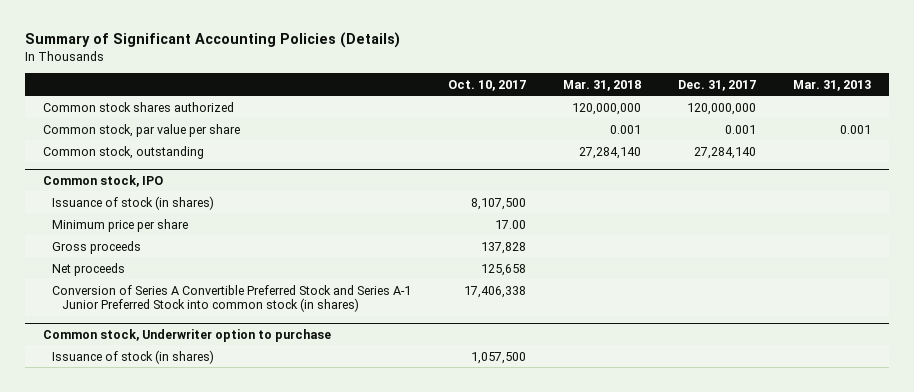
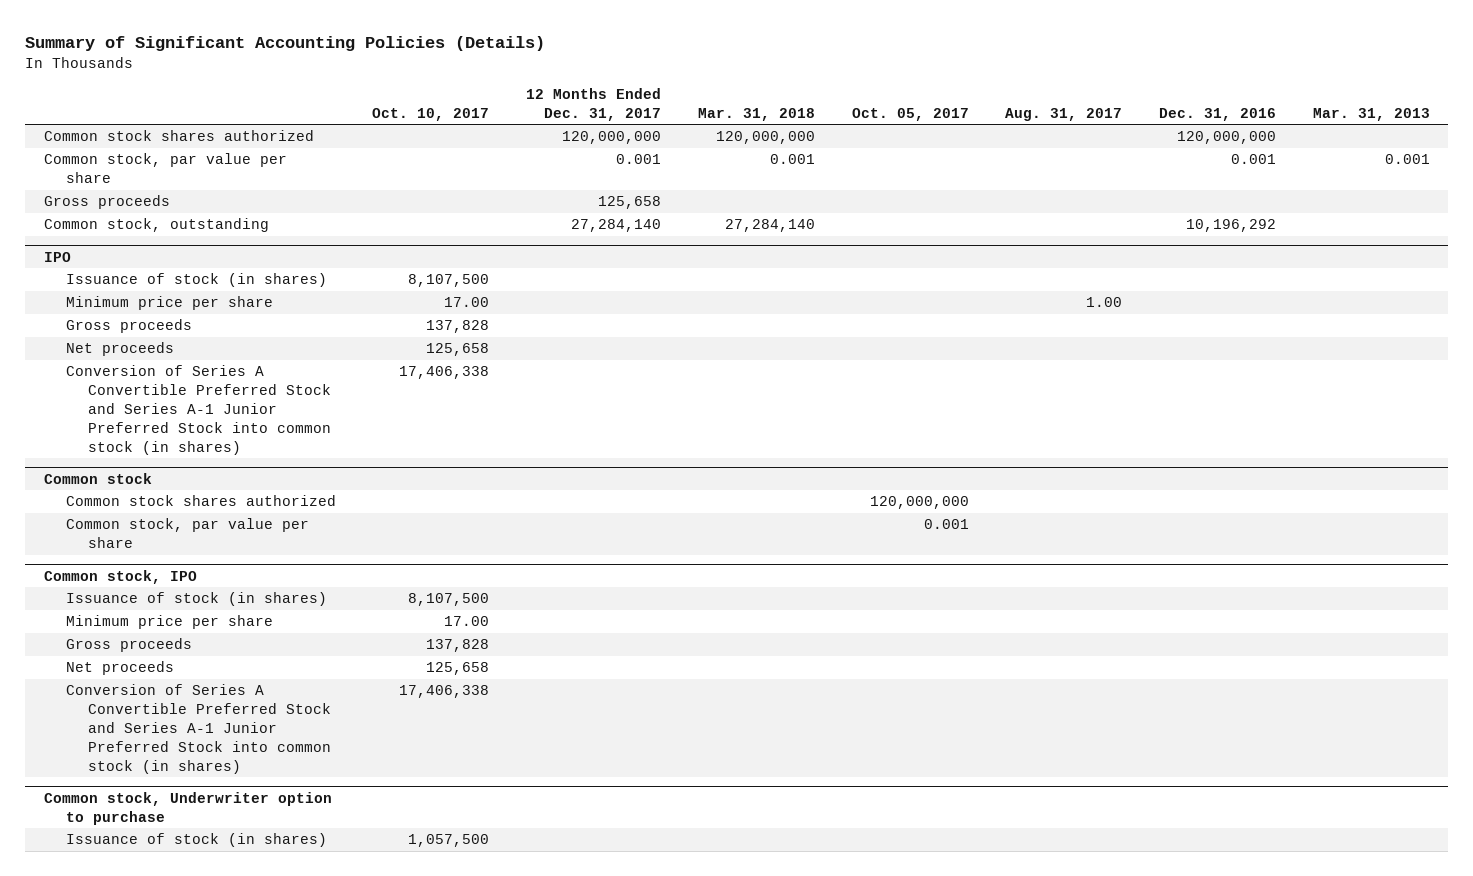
[677,79,756,91] Dec. 31, 2017 -> none
none -> [526,87,662,121] 12 Months Ended Dec. 31, 2017
none -> [851,107,969,121] Oct. 05, 2017
none -> [1005,107,1123,121] Aug. 31, 2017
none -> [1159,107,1277,121] Dec. 31, 2016
none -> [43,195,170,210] Gross proceeds
none -> [43,251,71,262] IPO
none -> [65,273,327,288] Issuance of stock (in shares)
none -> [65,296,273,311] Minimum price per share
none -> [65,319,192,334] Gross proceeds
none -> [65,342,174,357] Net proceeds
none -> [65,365,331,455] Conversion of Series A Convertible Preferred Stock and Series A-1 Junior Preferred Stock into common stock (in shares)
none -> [43,472,152,484] Common stock
none -> [65,495,336,507] Common stock shares authorized
none -> [65,518,309,549] Common stock, par value per share

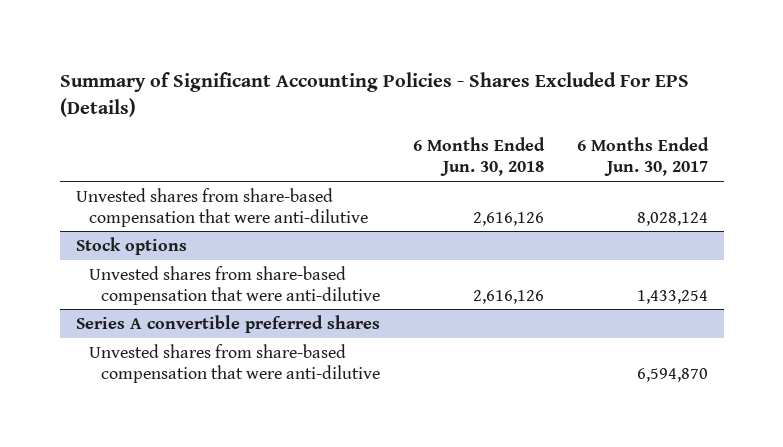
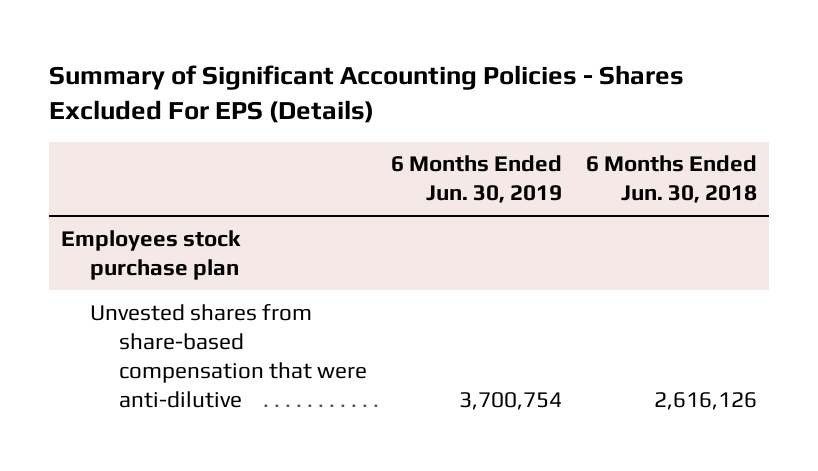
[576,137,709,177] 6 Months Ended Jun. 30, 2017 -> none
none -> [391,155,563,204] 6 Months Ended Jun. 30, 2019
[75,187,368,227] Unvested shares from share-based compensation that were anti-dilutive -> none
[75,236,187,255] Stock options -> [60,229,241,280] Employees stock purchase plan
[75,314,380,333] Series A convertible preferred shares -> none
[88,343,381,383] Unvested shares from share-based compensation that were anti-dilutive -> none

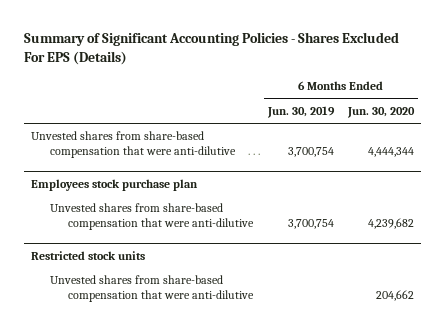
[586,155,758,204] 6 Months Ended Jun. 30, 2018 -> none
none -> [347,106,416,118] Jun. 30, 2020
none -> [31,131,236,159] Unvested shares from share-based compensation that were anti-dilutive
none -> [31,250,146,260] Restricted stock units
none -> [49,275,254,303] Unvested shares from share-based compensation that were anti-dilutive

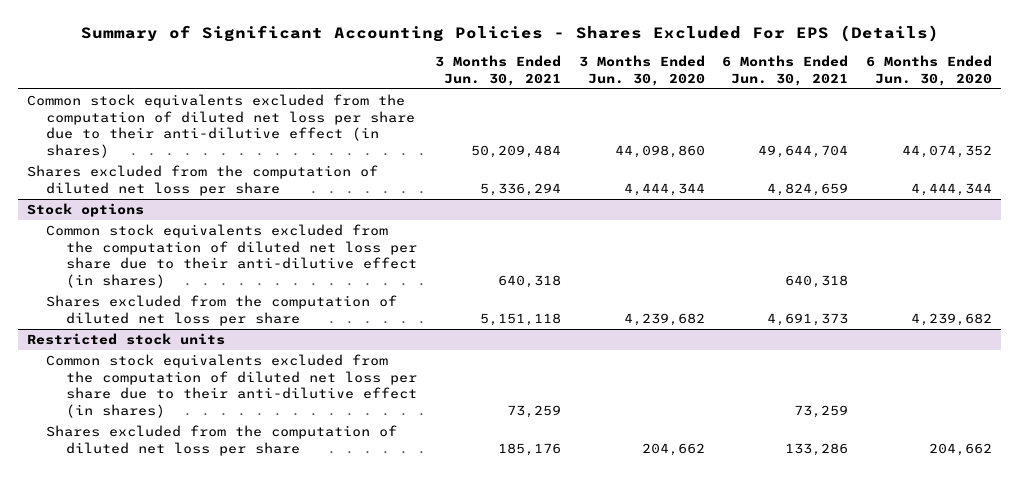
[266,105,335,118] Jun. 30, 2019 -> none
none -> [434,55,561,86] 3 Months Ended Jun. 30, 2021
none -> [578,55,705,86] 3 Months Ended Jun. 30, 2020
none -> [722,55,849,86] 6 Months Ended Jun. 30, 2021
none -> [26,94,416,159] Common stock equivalents excluded from the computation of diluted net loss per share due to their anti-dilutive effect (in shares)
[31,131,236,159] Unvested shares from share-based compensation that were anti-dilutive -> [26,165,378,196] Shares excluded from the computation of diluted net loss per share
[31,178,199,191] Employees stock purchase plan -> [26,203,144,218] Stock options
none -> [46,224,417,289] Common stock equivalents excluded from the computation of diluted net loss per share due to their anti-dilutive effect (in shares)
[49,203,254,231] Unvested shares from share-based compensation that were anti-dilutive -> [46,295,398,326] Shares excluded from the computation of diluted net loss per share
none -> [46,354,417,419] Common stock equivalents excluded from the computation of diluted net loss per share due to their anti-dilutive effect (in shares)
[49,275,254,303] Unvested shares from share-based compensation that were anti-dilutive -> [46,425,398,456] Shares excluded from the computation of diluted net loss per share

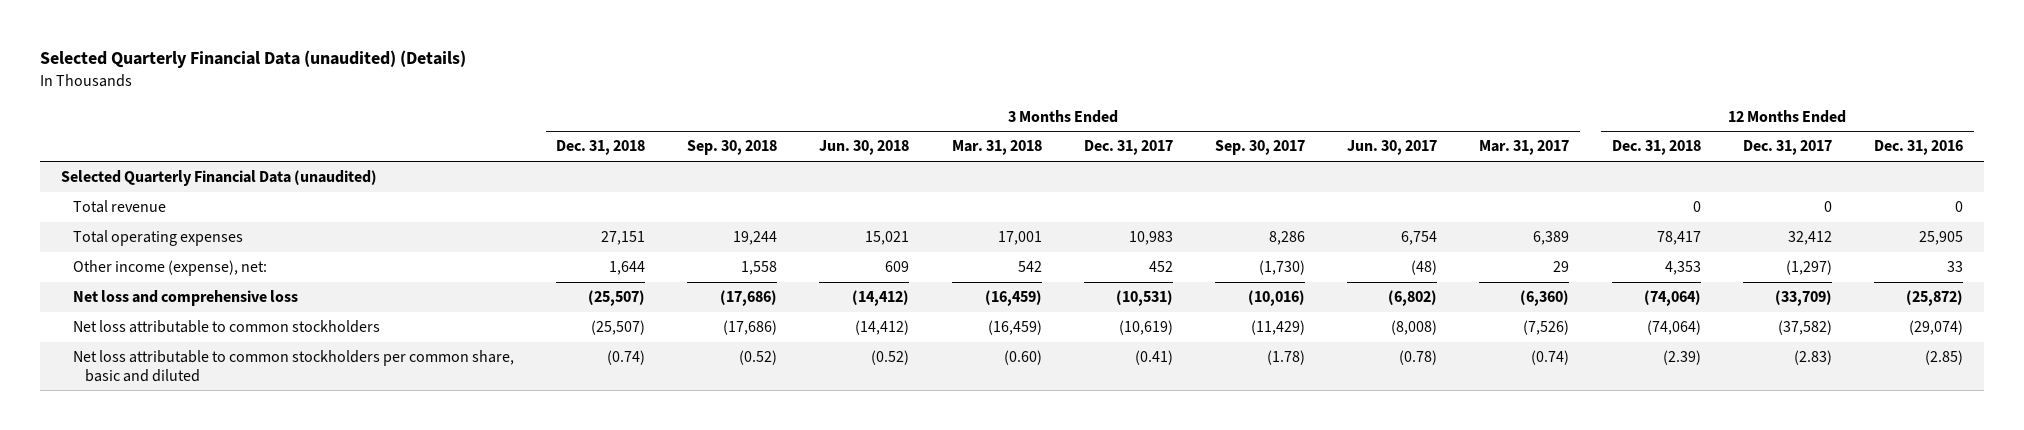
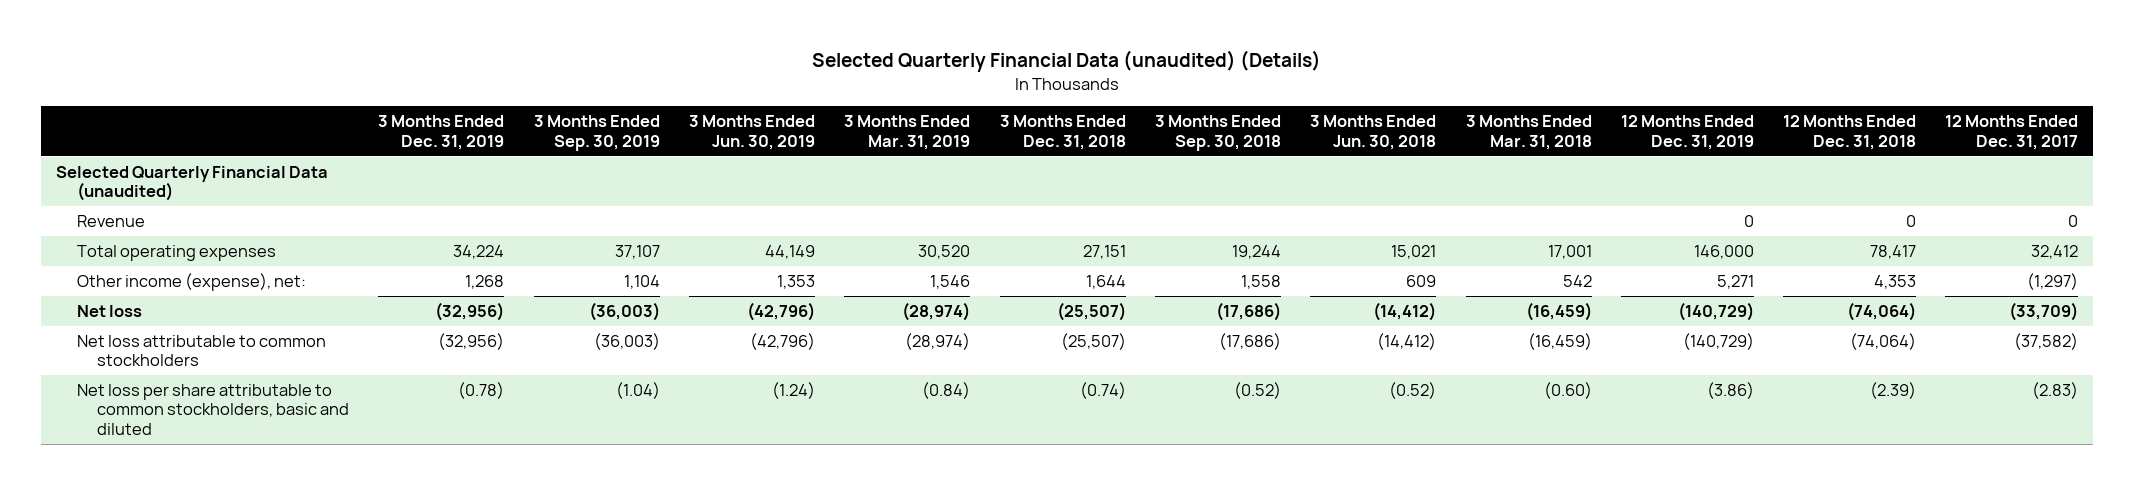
[1083,140,1173,156] Dec. 31, 2017 -> none
[1215,140,1306,156] Sep. 30, 2017 -> none
[1347,140,1438,156] Jun. 30, 2017 -> none
[1479,140,1570,156] Mar. 31, 2017 -> none
[1874,140,1964,156] Dec. 31, 2016 -> none
none -> [378,115,505,150] 3 Months Ended Dec. 31, 2019
none -> [533,115,660,151] 3 Months Ended Sep. 30, 2019
none -> [688,115,815,150] 3 Months Ended Jun. 30, 2019
none -> [844,115,971,150] 3 Months Ended Mar. 31, 2019
none -> [1620,115,1754,150] 12 Months Ended Dec. 31, 2019
[72,200,166,214] Total revenue -> [76,215,145,228] Revenue
[72,290,298,307] Net loss and comprehensive loss -> [76,305,142,318] Net loss
[72,350,514,382] Net loss attributable to common stockholders per common share, basic and diluted -> [76,384,350,435] Net loss per share attributable to common stockholders, basic and diluted

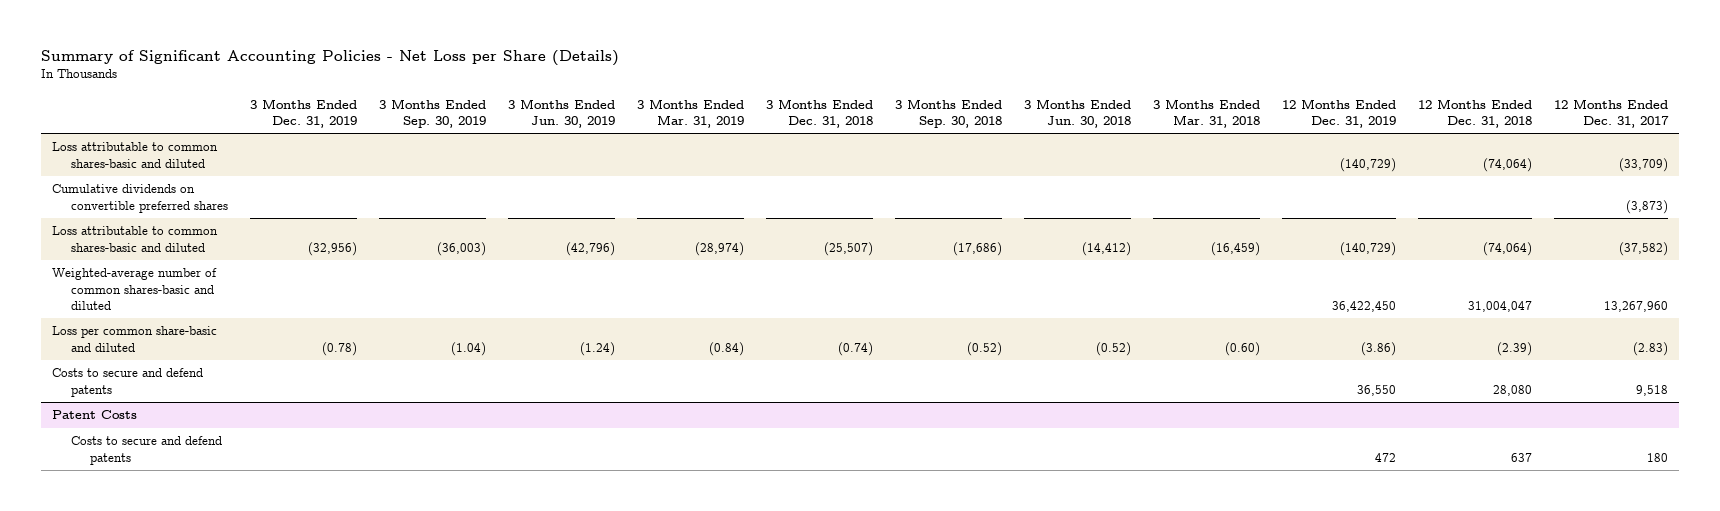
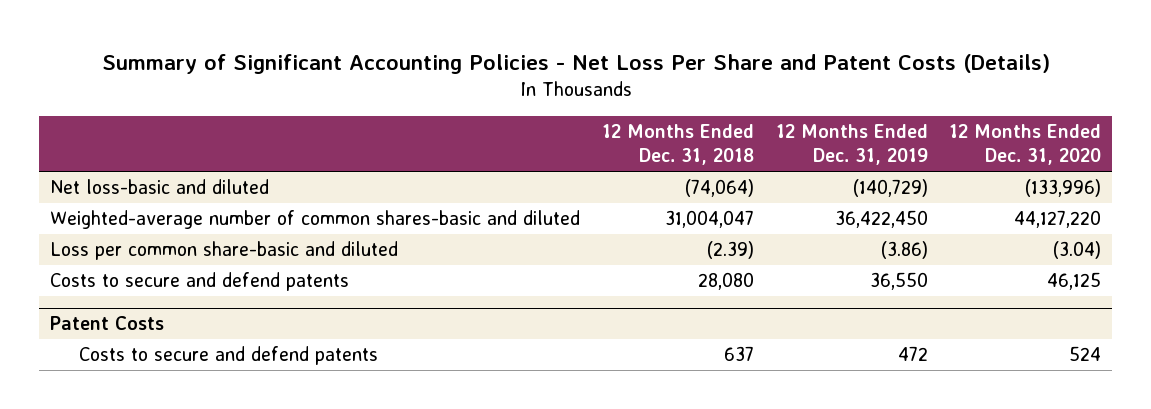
[40,49,619,66] Summary of Significant Accounting Policies - Net Loss per Share (Details) -> [101,53,1050,74] Summary of Significant Accounting Policies - Net Loss Per Share and Patent Costs (Details)
[250,98,358,128] 3 Months Ended Dec. 31, 2019 -> none
[379,98,487,128] 3 Months Ended Sep. 30, 2019 -> none
[508,98,616,128] 3 Months Ended Jun. 30, 2019 -> none
[637,98,745,128] 3 Months Ended Mar. 31, 2019 -> none
[766,98,874,128] 3 Months Ended Dec. 31, 2018 -> none
[895,98,1003,128] 3 Months Ended Sep. 30, 2018 -> none
[1024,98,1132,128] 3 Months Ended Jun. 30, 2018 -> none
[1153,98,1261,128] 3 Months Ended Mar. 31, 2018 -> none
[1554,98,1670,128] 12 Months Ended Dec. 31, 2017 -> none
none -> [949,124,1102,166] 12 Months Ended Dec. 31, 2020
[51,142,218,168] Loss attributable to common shares-basic and diluted -> none
[51,184,229,213] Cumulative dividends on convertible preferred shares -> none
[51,226,218,252] Loss attributable to common shares-basic and diluted -> [50,179,270,195] Net loss-basic and diluted

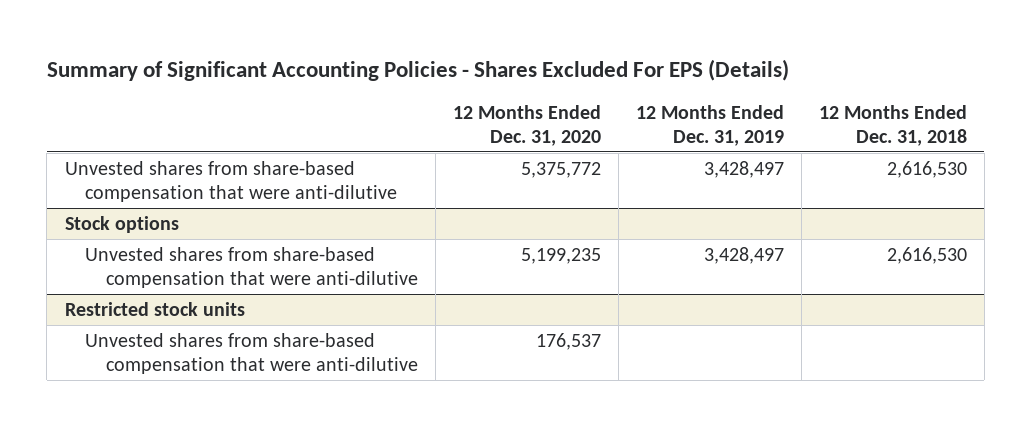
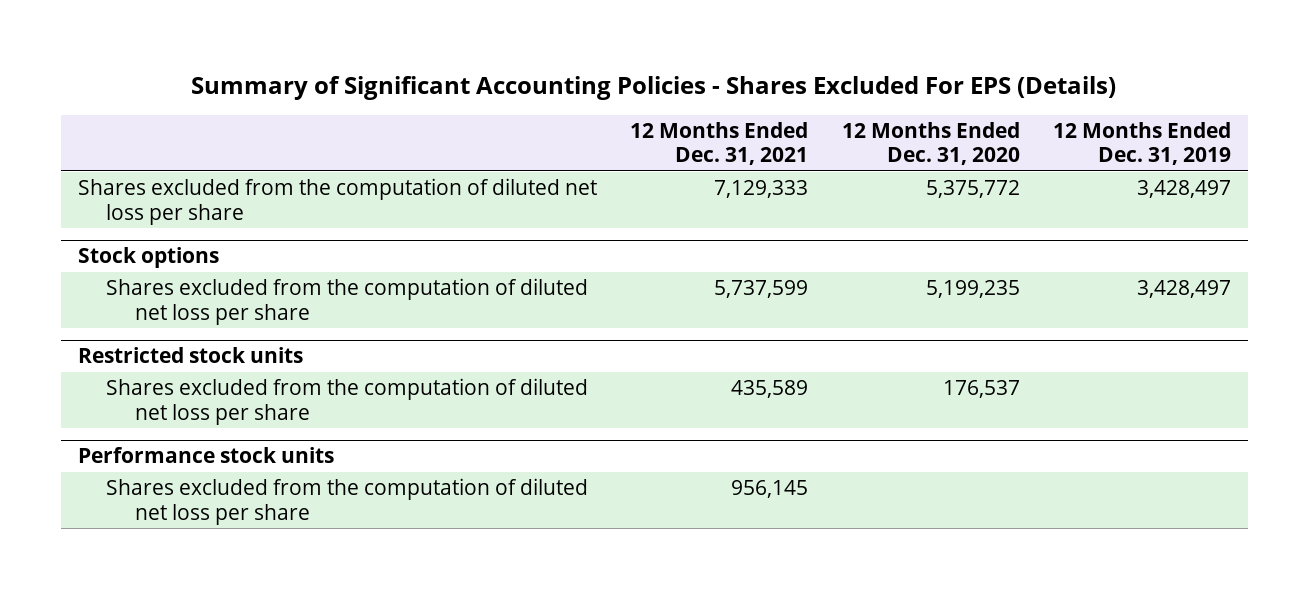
[818,104,967,146] 12 Months Ended Dec. 31, 2018 -> none
none -> [630,121,809,166] 12 Months Ended Dec. 31, 2021
[64,160,398,202] Unvested shares from share-based compensation that were anti-dilutive -> [77,178,597,225] Shares excluded from the computation of diluted net loss per share
[85,246,418,288] Unvested shares from share-based compensation that were anti-dilutive -> [106,278,589,325] Shares excluded from the computation of diluted net loss per share
[85,332,418,374] Unvested shares from share-based compensation that were anti-dilutive -> [106,378,589,425] Shares excluded from the computation of diluted net loss per share
none -> [77,447,334,464] Performance stock units
none -> [106,478,589,525] Shares excluded from the computation of diluted net loss per share

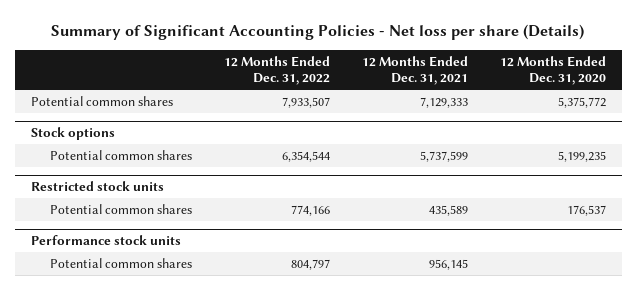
[191,75,1117,100] Summary of Significant Accounting Policies - Shares Excluded For EPS (Details) -> [51,23,585,40] Summary of Significant Accounting Policies - Net loss per share (Details)
[1053,121,1232,166] 12 Months Ended Dec. 31, 2019 -> none
none -> [224,55,331,85] 12 Months Ended Dec. 31, 2022
[77,178,597,225] Shares excluded from the computation of diluted net loss per share -> [30,96,173,107] Potential common shares
[106,278,589,325] Shares excluded from the computation of diluted net loss per share -> [50,150,193,161] Potential common shares
[106,378,589,425] Shares excluded from the computation of diluted net loss per share -> [50,204,193,215] Potential common shares
[106,478,589,525] Shares excluded from the computation of diluted net loss per share -> [50,258,193,269] Potential common shares

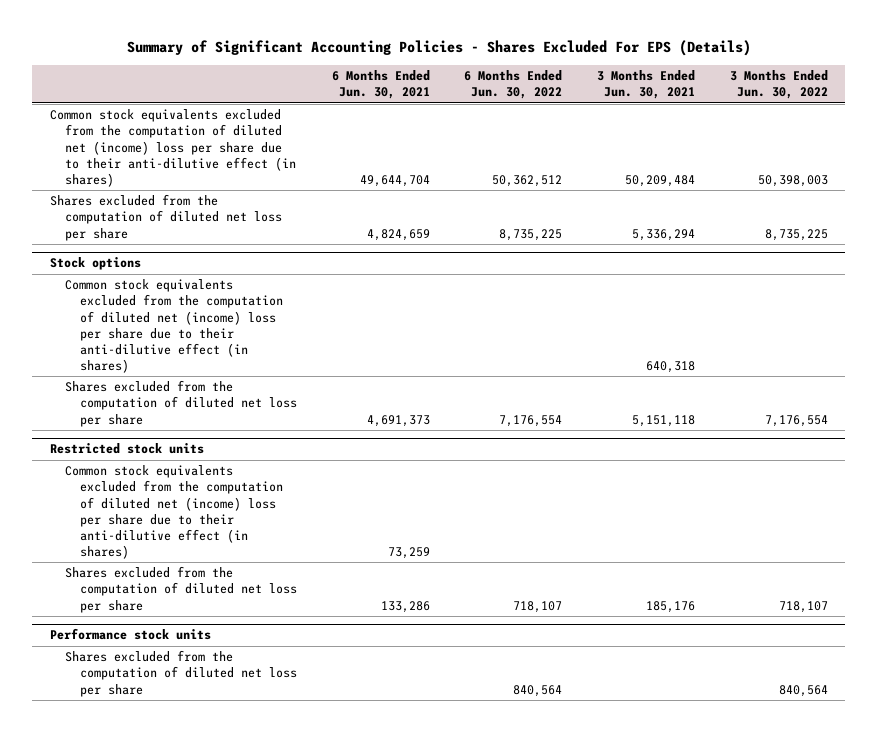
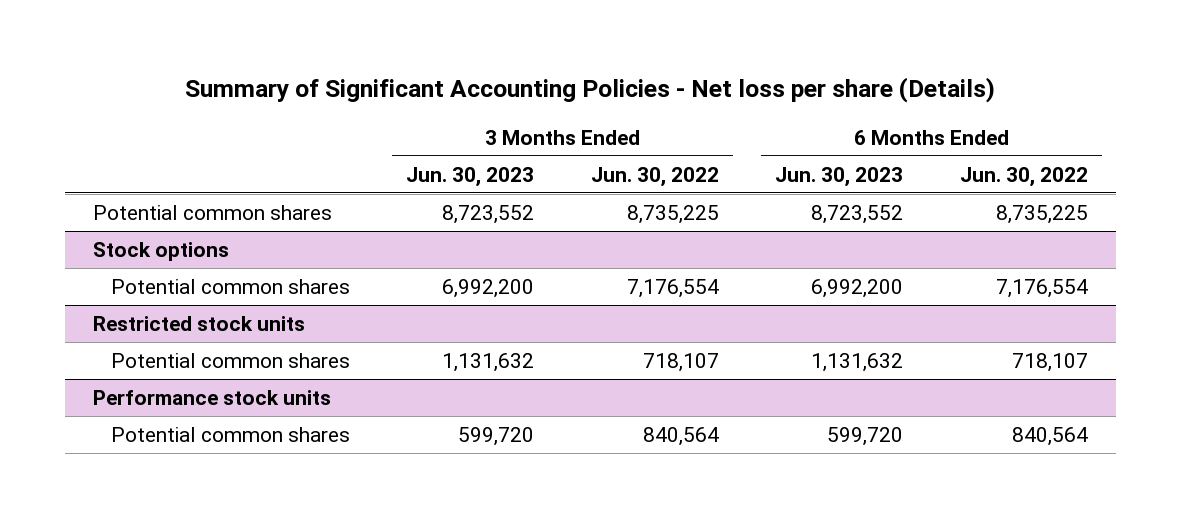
[126,40,751,57] Summary of Significant Accounting Policies - Shares Excluded For EPS (Details) -> [185,77,996,104] Summary of Significant Accounting Policies - Net loss per share (Details)
[331,70,430,100] 6 Months Ended Jun. 30, 2021 -> none
[597,70,696,100] 3 Months Ended Jun. 30, 2021 -> none
none -> [406,166,535,187] Jun. 30, 2023
none -> [775,166,904,187] Jun. 30, 2023
[49,109,296,187] Common stock equivalents excluded from the computation of diluted net (income) loss per share due to their anti-dilutive effect (in shares) -> none
[49,194,282,241] Shares excluded from the computation of diluted net loss per share -> [92,204,332,220] Potential common shares
[64,279,283,374] Common stock equivalents excluded from the computation of diluted net (income) loss per share due to their anti-dilutive effect (in shares) -> none
[64,380,297,427] Shares excluded from the computation of diluted net loss per share -> [110,278,350,294] Potential common shares
[64,465,283,560] Common stock equivalents excluded from the computation of diluted net (income) loss per share due to their anti-dilutive effect (in shares) -> none
[64,566,297,613] Shares excluded from the computation of diluted net loss per share -> [110,352,350,368] Potential common shares
[64,650,297,697] Shares excluded from the computation of diluted net loss per share -> [110,426,350,442] Potential common shares

